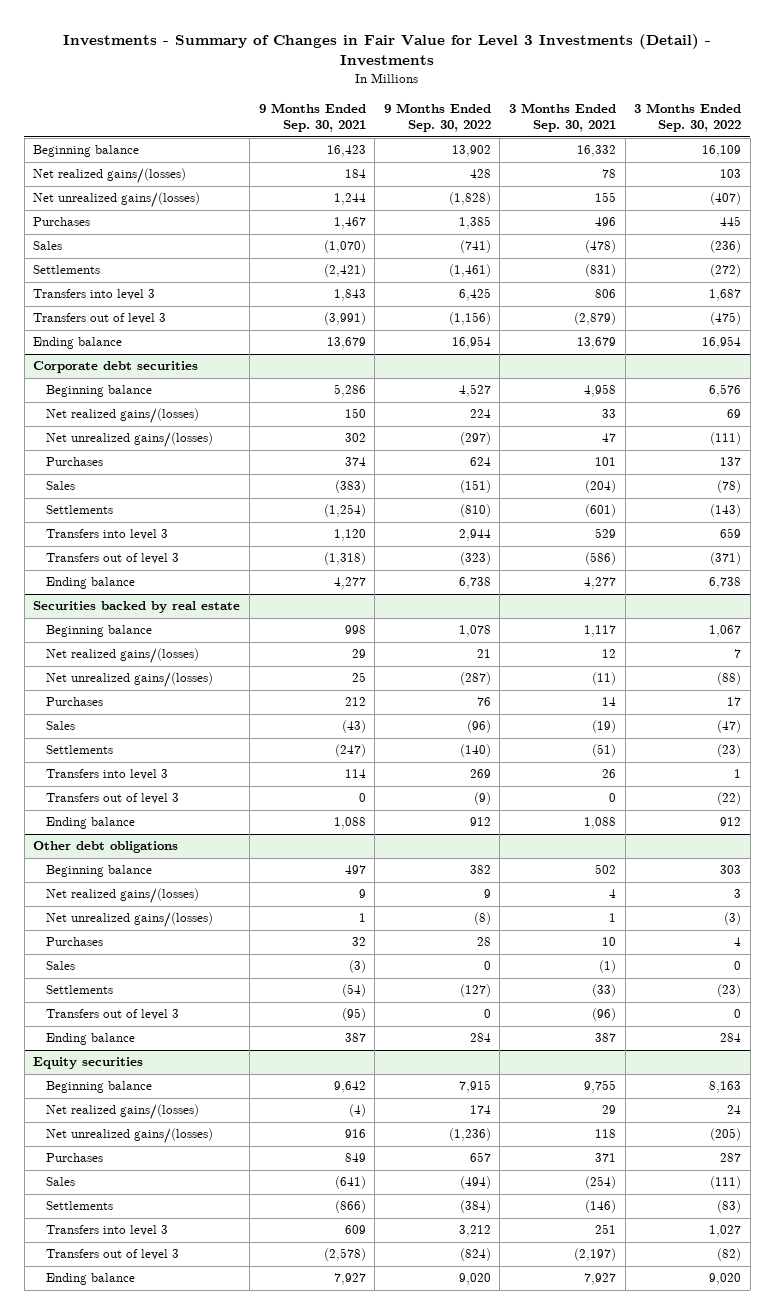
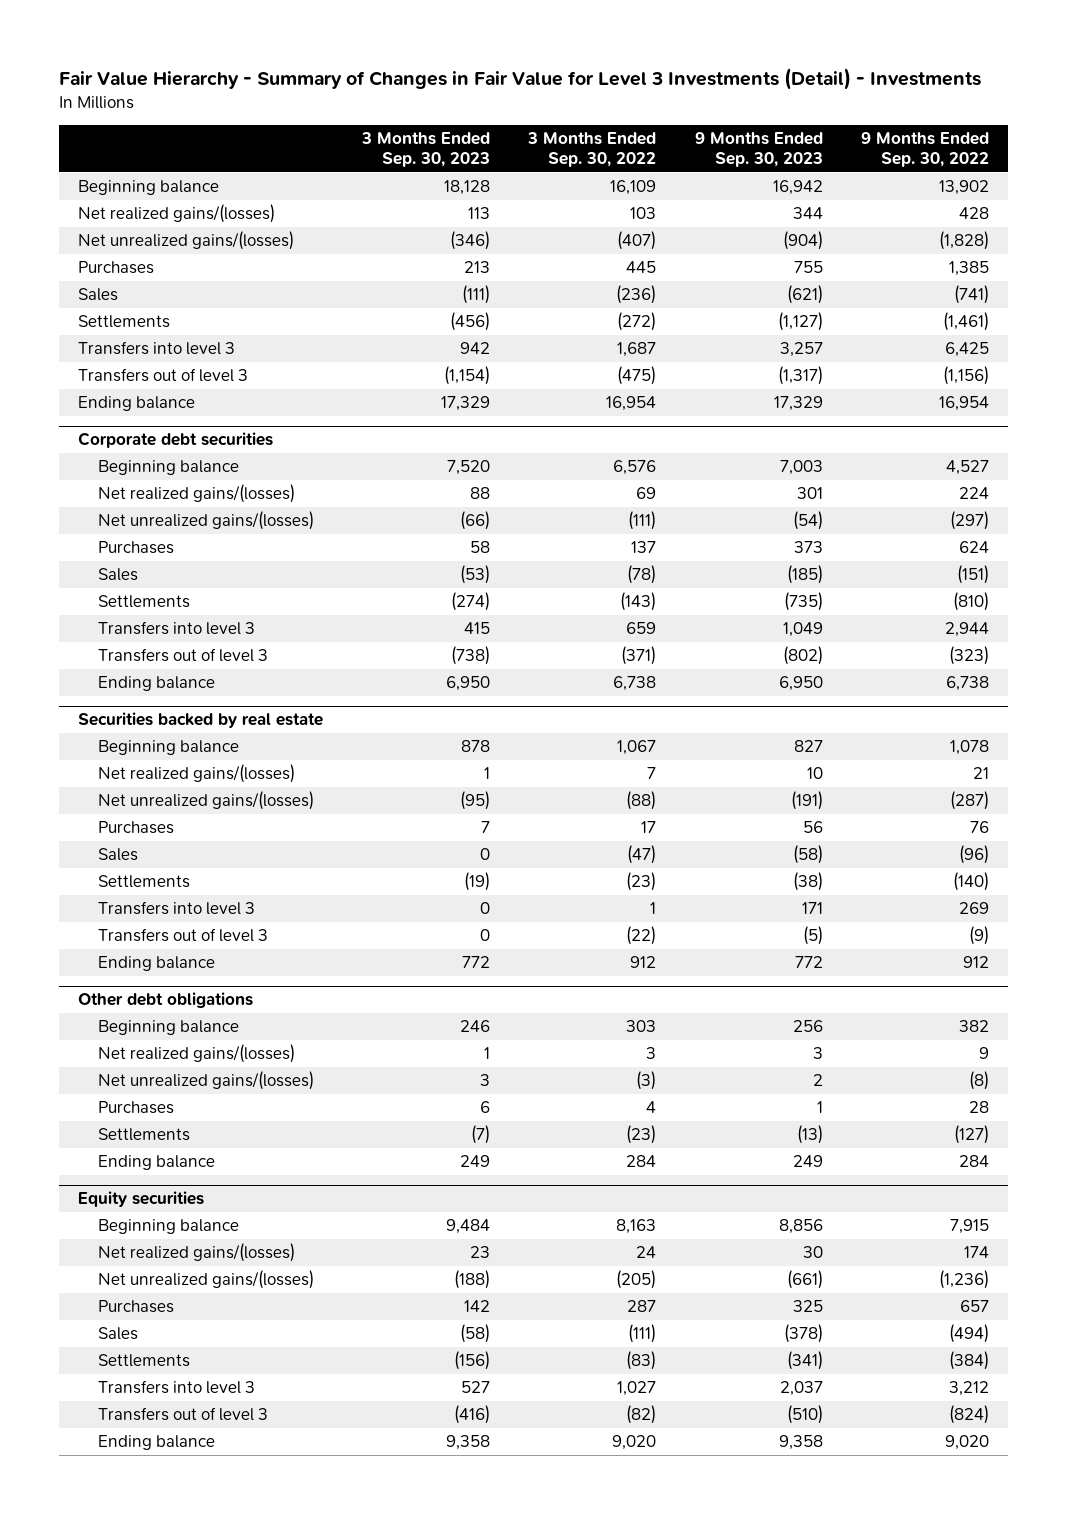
[63,33,712,67] Investments - Summary of Changes in Fair Value for Level 3 Investments (Detail) - Investments -> [58,68,981,91] Fair Value Hierarchy - Summary of Changes in Fair Value for Level 3 Investments (Detail) - Investments
[258,102,366,133] 9 Months Ended Sep. 30, 2021 -> none
[508,102,616,133] 3 Months Ended Sep. 30, 2021 -> none
none -> [360,132,490,168] 3 Months Ended Sep. 30, 2023
none -> [694,132,823,168] 9 Months Ended Sep. 30, 2023
[46,961,76,971] Sales -> none
[46,1009,180,1021] Transfers out of level 3 -> none

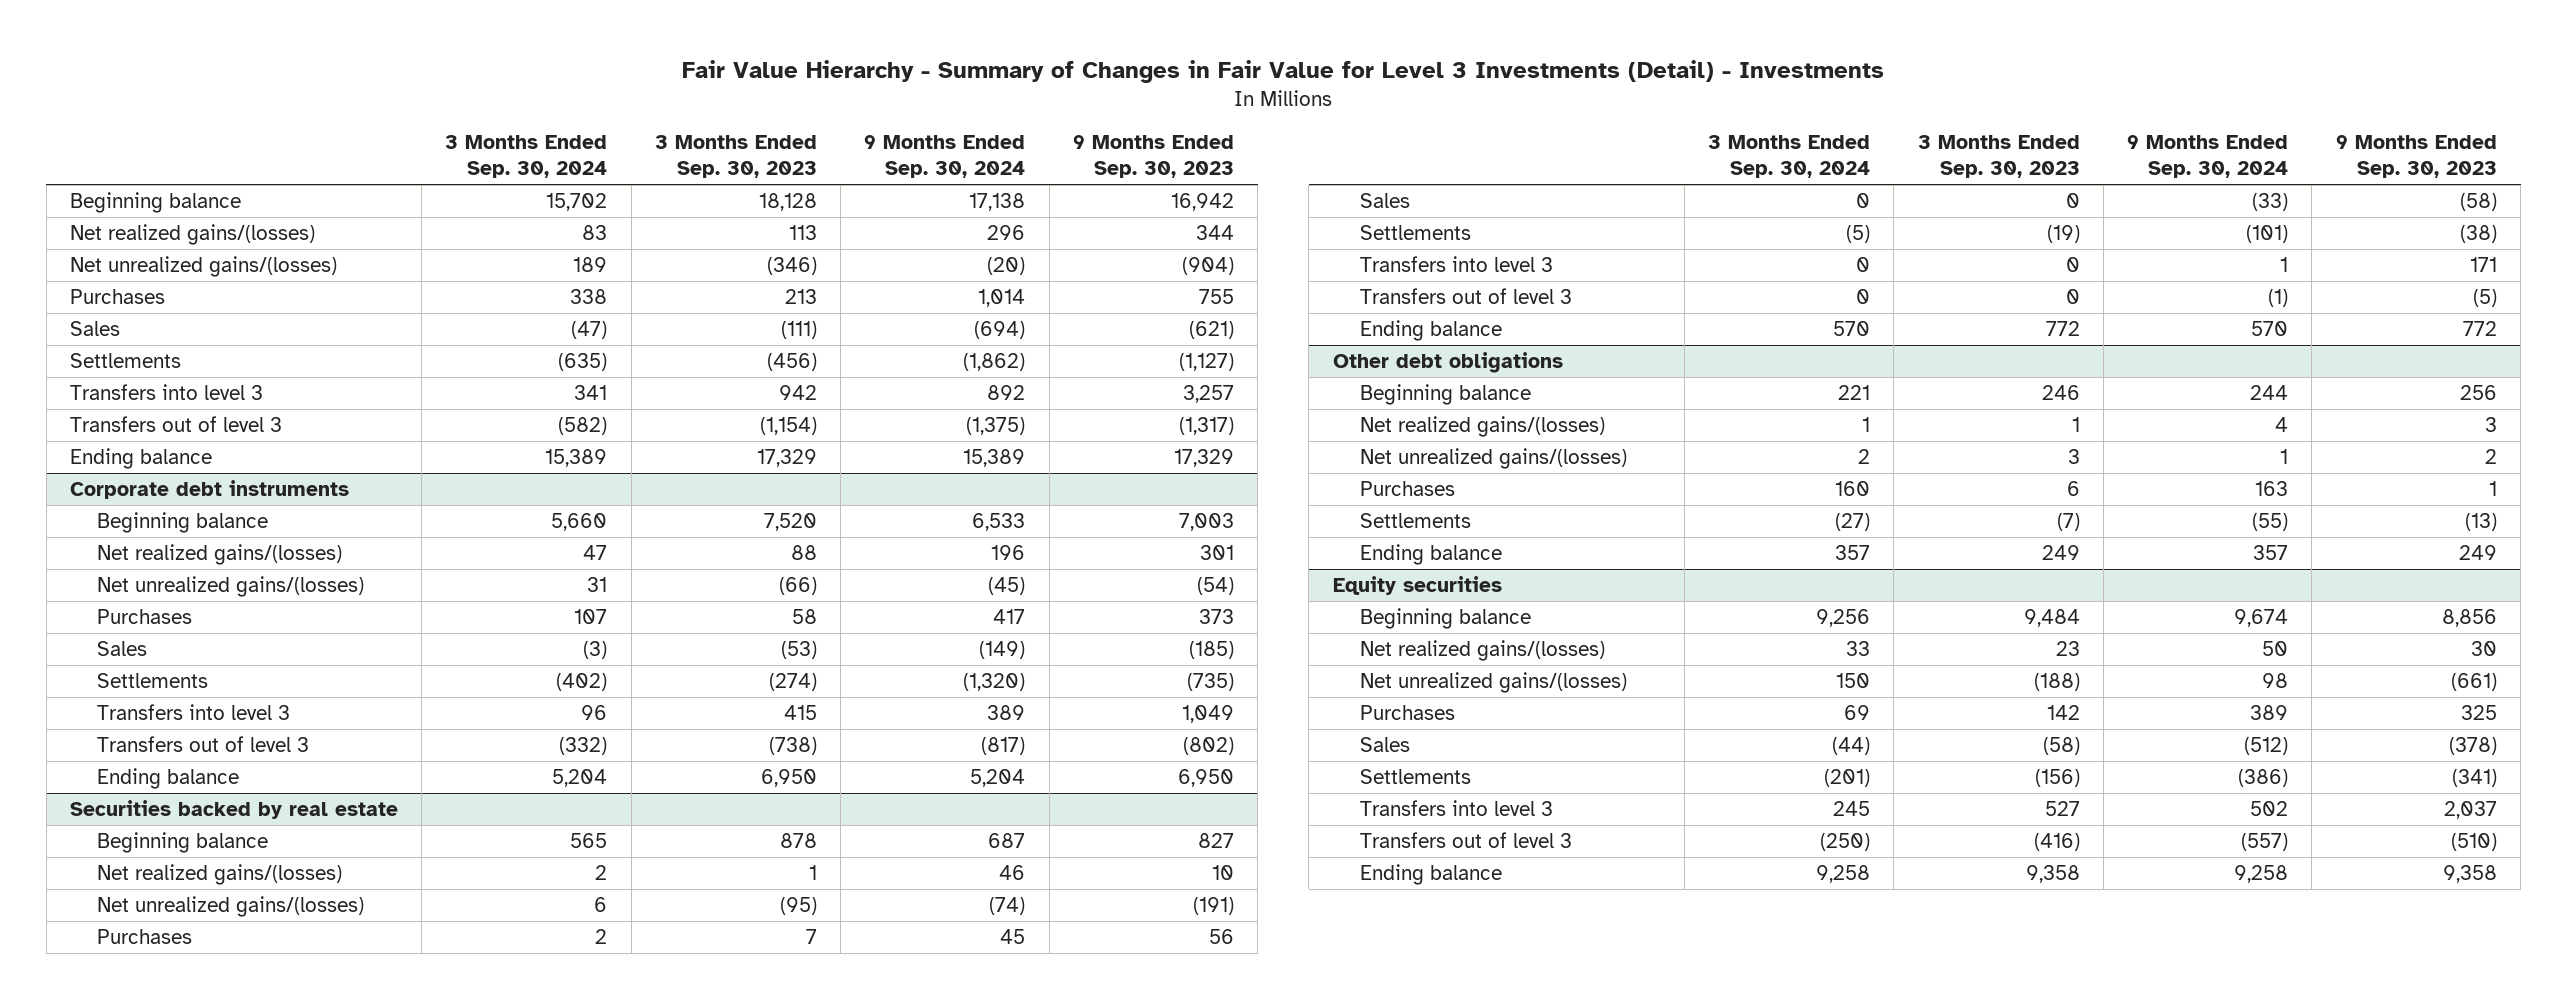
[527,132,657,168] 3 Months Ended Sep. 30, 2022 -> none
[861,132,990,168] 9 Months Ended Sep. 30, 2022 -> none
none -> [445,135,608,178] 3 Months Ended Sep. 30, 2024
none -> [864,135,1026,178] 9 Months Ended Sep. 30, 2024
[78,432,274,449] Corporate debt securities -> [69,480,349,500] Corporate debt instruments

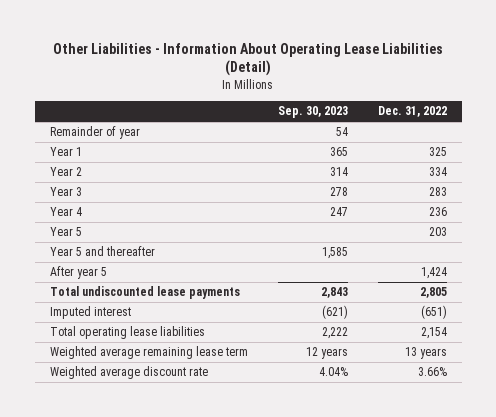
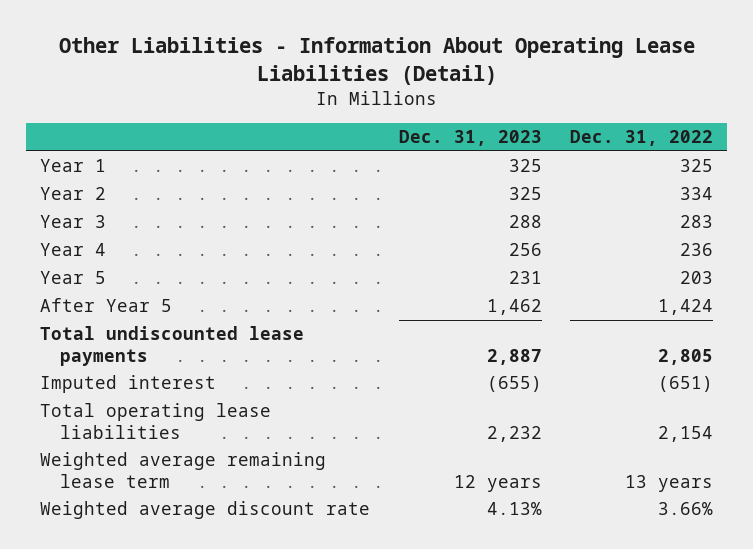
[277,106,348,119] Sep. 30, 2023 -> none
none -> [398,129,542,146] Dec. 31, 2023
[49,126,140,140] Remainder of year -> none
[49,246,155,257] Year 5 and thereafter -> none
[49,266,107,280] After year 5 -> [40,298,173,313] After Year 5

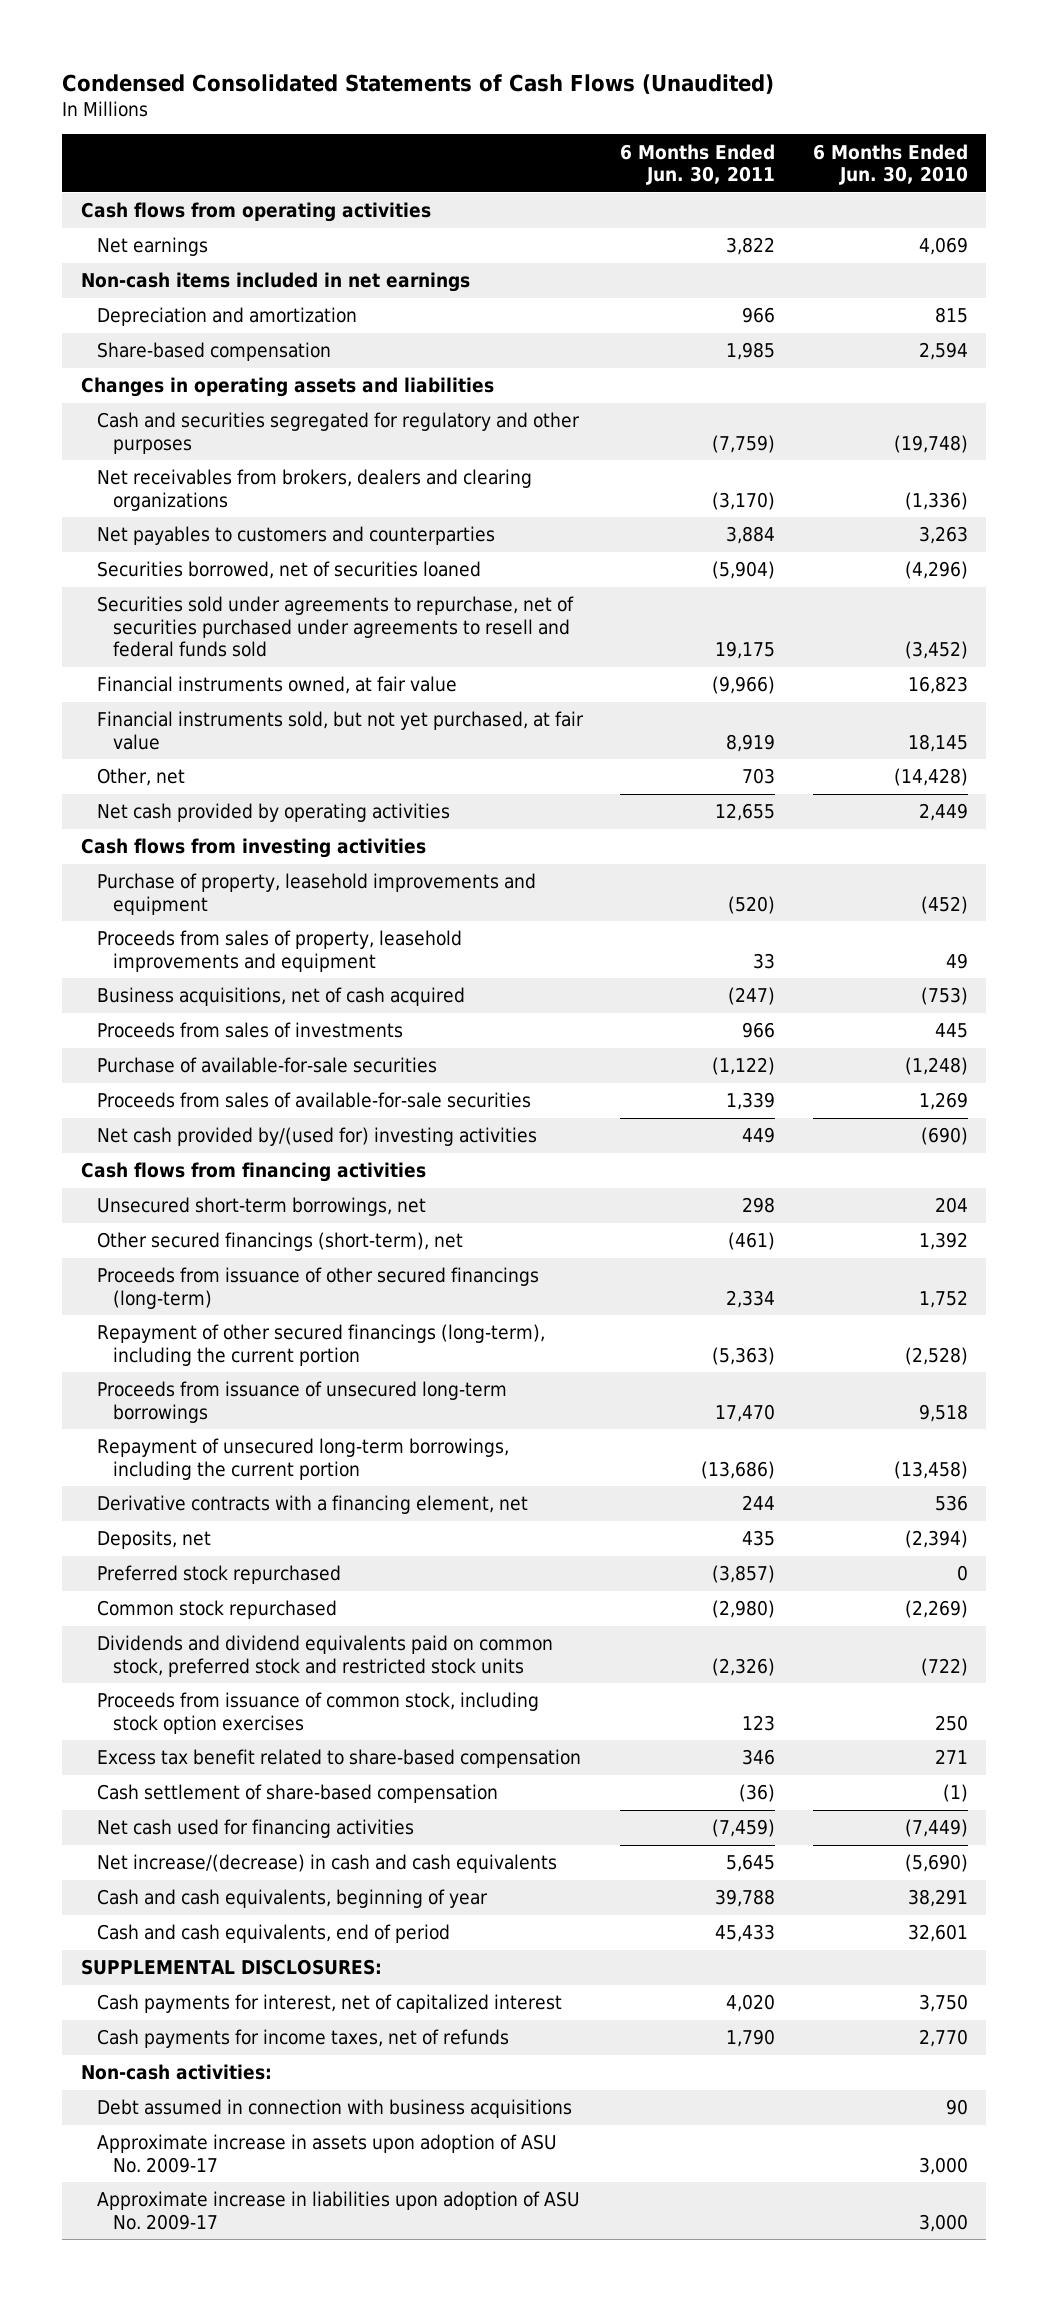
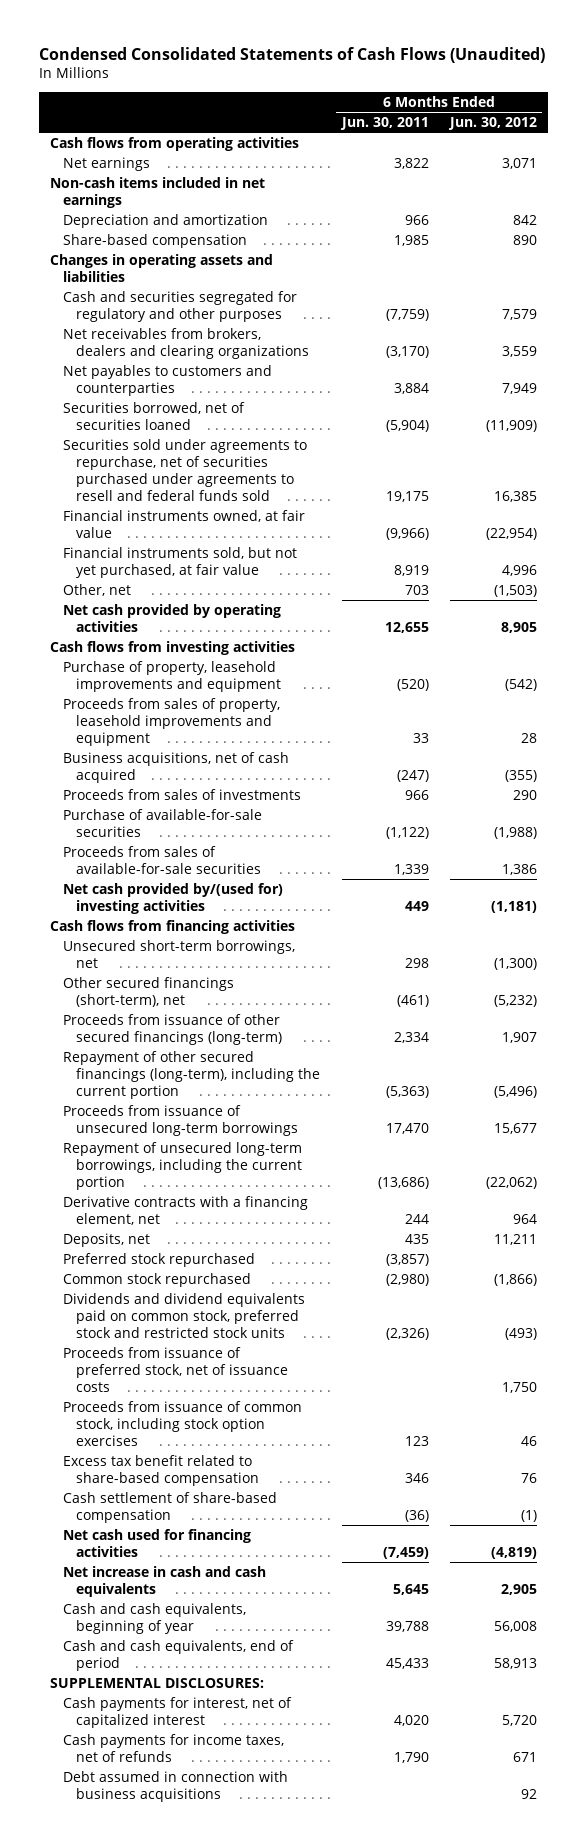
[812,143,968,185] 6 Months Ended Jun. 30, 2010 -> none
none -> [447,116,537,130] Jun. 30, 2012
none -> [63,1346,289,1392] Proceeds from issuance of preferred stock, net of issuance costs
[97,1854,558,1874] Net increase/(decrease) in cash and cash equivalents -> [63,1565,267,1597] Net increase in cash and cash equivalents
[80,2064,272,2081] Non-cash activities: -> none
[97,2134,558,2173] Approximate increase in assets upon adoption of ASU No. 2009-17 -> none
[97,2191,581,2230] Approximate increase in liabilities upon adoption of ASU No. 2009-17 -> none

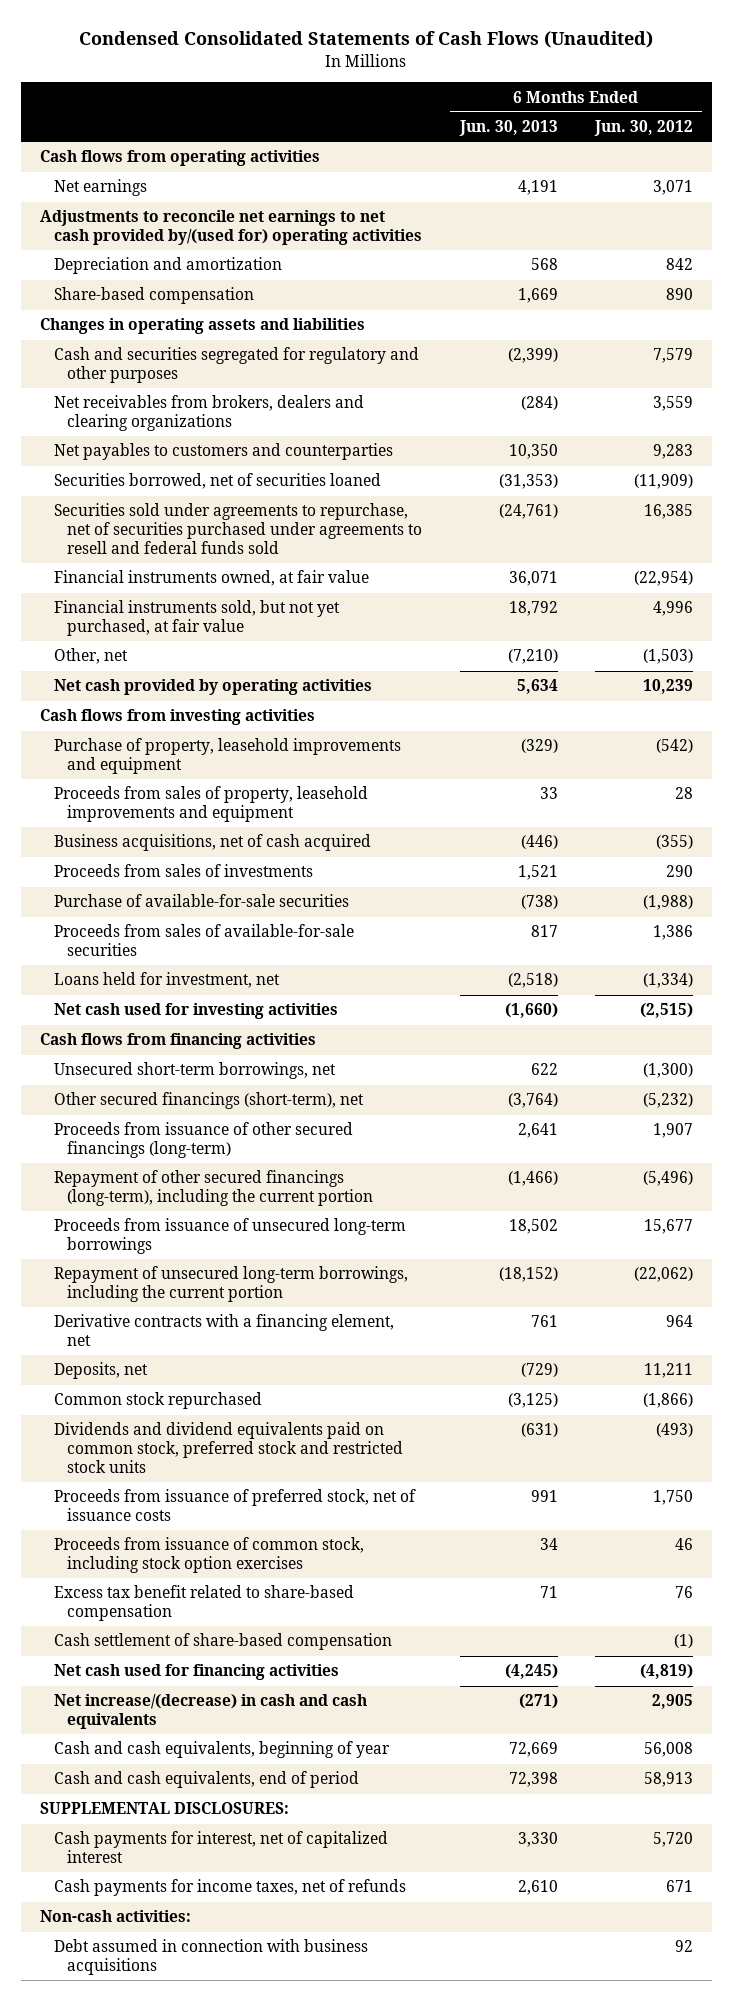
[339,116,429,130] Jun. 30, 2011 -> none
none -> [458,120,558,137] Jun. 30, 2013
[49,176,265,208] Non-cash items included in net earnings -> [39,210,422,246] Adjustments to reconcile net earnings to net cash provided by/(used for) operating activities
[501,382,537,394] 7,949 -> [652,444,693,460] 9,283
[500,621,537,633] 8,905 -> [642,679,693,695] 10,239
none -> [53,972,280,989] Loans held for investment, net
[63,882,284,914] Net cash provided by/(used for) investing activities -> [53,1003,338,1020] Net cash used for investing activities
[490,900,537,913] (1,181) -> [639,1003,693,1019] (2,515)
[63,1252,256,1267] Preferred stock repurchased -> none
[63,1565,267,1597] Net increase in cash and cash equivalents -> [53,1694,367,1730] Net increase/(decrease) in cash and cash equivalents
none -> [39,1910,191,1923] Non-cash activities:

